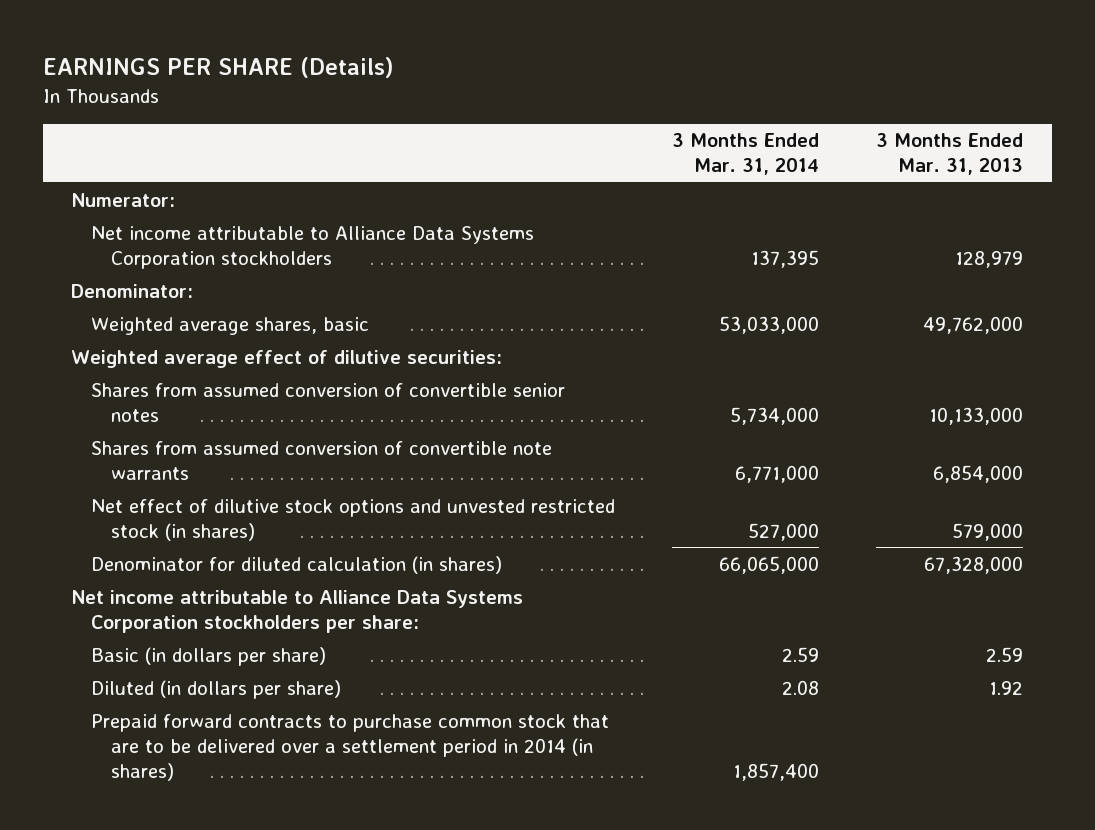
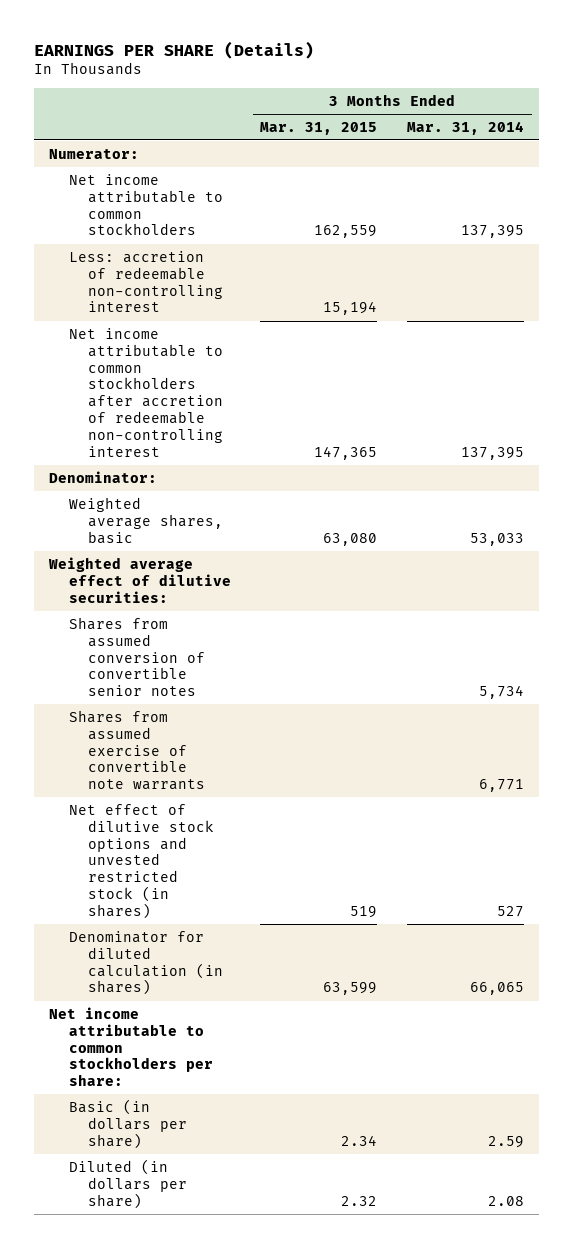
[876,133,1024,176] 3 Months Ended Mar. 31, 2013 -> none
none -> [260,121,378,135] Mar. 31, 2015
[91,225,535,269] Net income attributable to Alliance Data Systems Corporation stockholders -> [68,173,224,236] Net income attributable to common stockholders
none -> [68,250,224,313] Less: accretion of redeemable non-controlling interest
none -> [68,327,224,458] Net income attributable to common stockholders after accretion of redeemable non-controlling interest
[719,315,820,334] 53,033,000 -> [470,532,525,546] 53,033
[730,406,820,425] 5,734,000 -> [479,685,525,700] 5,734
[91,440,553,480] Shares from assumed conversion of convertible note warrants -> [68,709,206,791] Shares from assumed exercise of convertible note warrants
[735,464,820,483] 6,771,000 -> [479,779,525,793] 6,771
[748,522,820,541] 527,000 -> [497,906,525,918] 527
[719,555,820,574] 66,065,000 -> [470,982,525,996] 66,065
[71,589,524,633] Net income attributable to Alliance Data Systems Corporation stockholders per share: -> [49,1006,213,1087] Net income attributable to common stockholders per share:
[91,713,610,781] Prepaid forward contracts to purchase common stock that are to be delivered over a settlement period in 2014 (in shares) -> none

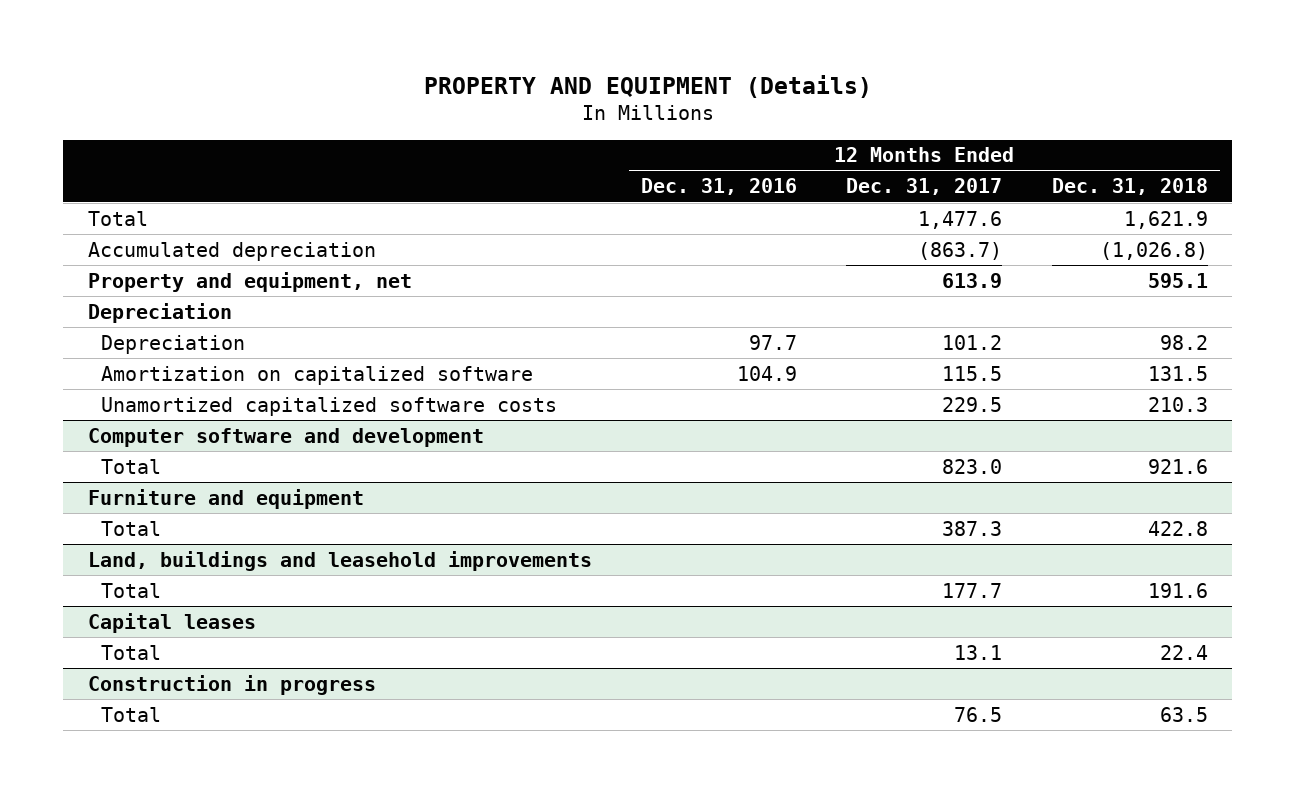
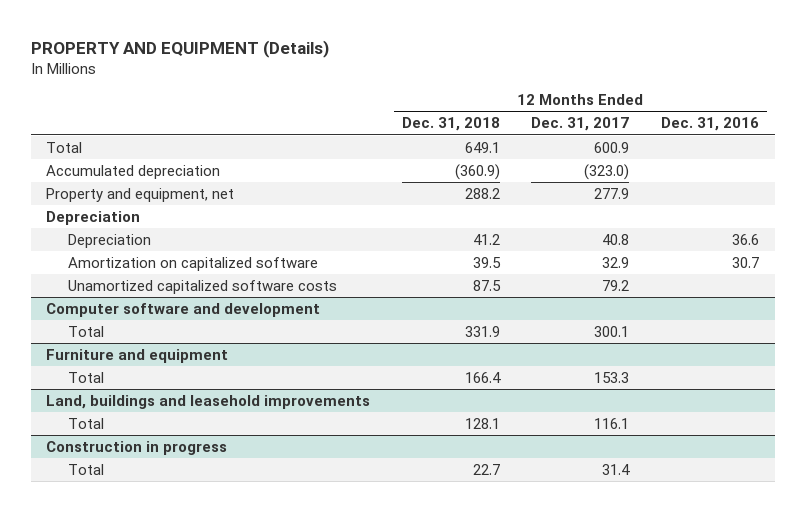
[918,210,1003,229] 1,477.6 -> [594,141,630,153] 600.9
[1123,210,1208,229] 1,621.9 -> [464,141,500,153] 649.1
[918,241,1003,260] (863.7) -> [584,163,630,180] (323.0)
[1099,241,1208,260] (1,026.8) -> [454,163,500,180] (360.9)
[942,272,1003,288] 613.9 -> [594,187,630,199] 277.9
[1147,272,1208,288] 595.1 -> [464,187,500,199] 288.2
[748,334,797,350] 97.7 -> [731,233,759,245] 36.6
[942,334,1003,350] 101.2 -> [602,233,630,245] 40.8
[1159,334,1208,350] 98.2 -> [472,233,500,245] 41.2
[736,365,797,381] 104.9 -> [731,256,759,268] 30.7
[942,365,1003,381] 115.5 -> [602,256,630,268] 32.9
[1147,365,1208,381] 131.5 -> [472,256,501,268] 39.5
[942,396,1003,412] 229.5 -> [602,279,630,291] 79.2
[1147,396,1208,412] 210.3 -> [472,279,501,291] 87.5
[942,458,1003,474] 823.0 -> [594,325,630,337] 300.1
[1147,458,1208,474] 921.6 -> [464,325,500,337] 331.9
[942,520,1003,536] 387.3 -> [594,371,630,383] 153.3
[1147,520,1208,536] 422.8 -> [464,371,501,383] 166.4
[87,612,256,633] Capital leases -> none
[101,644,162,660] Total -> none
[942,582,1003,598] 177.7 -> [594,417,630,429] 116.1
[1147,582,1208,598] 191.6 -> [464,417,500,429] 128.1
[954,706,1003,722] 76.5 -> [602,463,631,475] 31.4
[1159,706,1208,722] 63.5 -> [472,463,500,475] 22.7

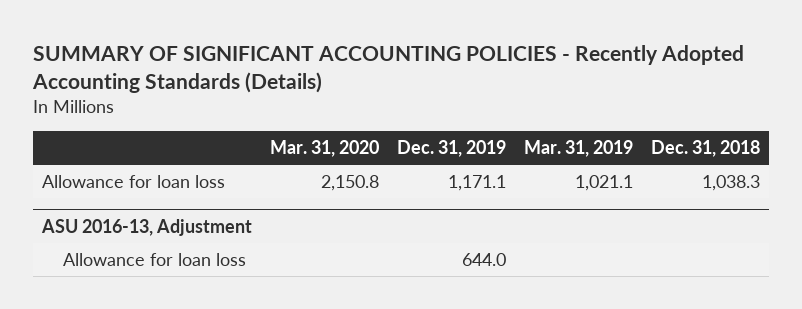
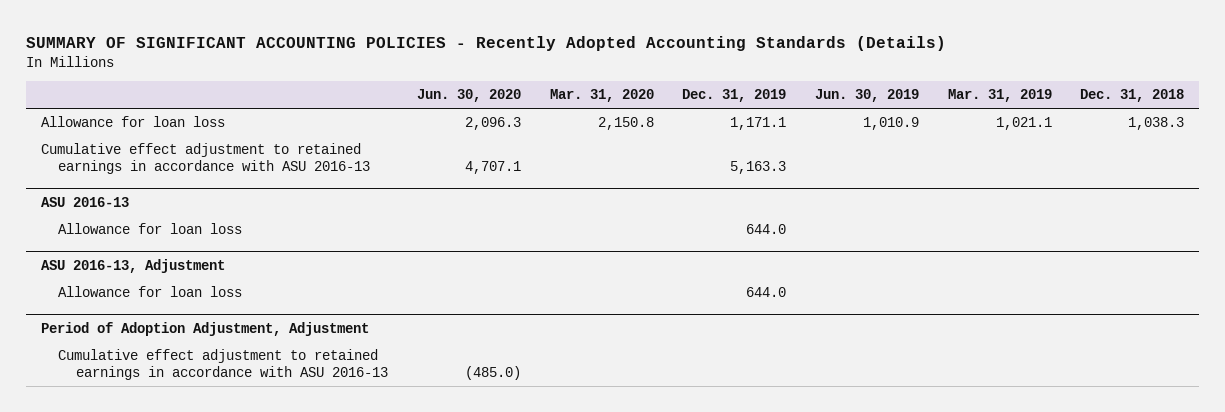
none -> [416,88,521,102] Jun. 30, 2020
none -> [814,88,919,102] Jun. 30, 2019
none -> [40,143,371,174] Cumulative effect adjustment to retained earnings in accordance with ASU 2016-13
none -> [40,196,129,207] ASU 2016-13
none -> [58,223,243,235] Allowance for loan loss
none -> [40,321,369,336] Period of Adoption Adjustment, Adjustment
none -> [58,349,389,380] Cumulative effect adjustment to retained earnings in accordance with ASU 2016-13

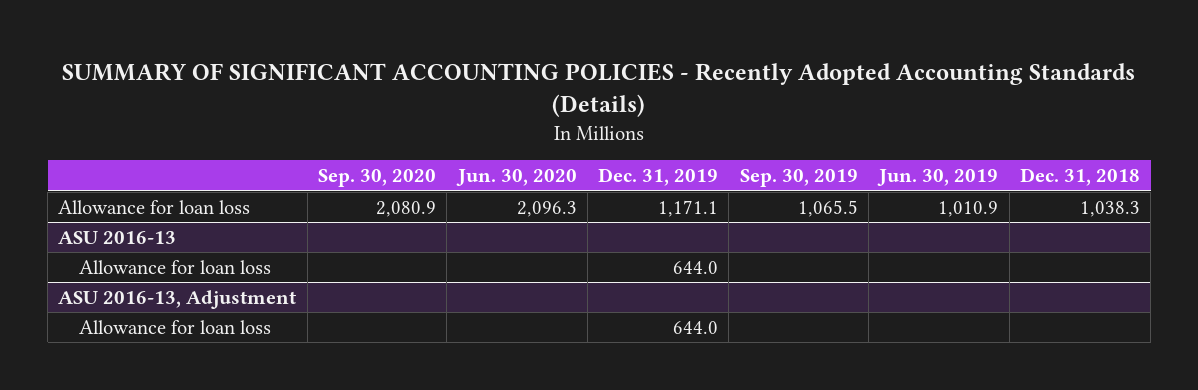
[549,88,654,102] Mar. 31, 2020 -> none
[947,88,1052,102] Mar. 31, 2019 -> none
none -> [317,169,436,188] Sep. 30, 2020
none -> [739,169,858,188] Sep. 30, 2019
[40,143,371,174] Cumulative effect adjustment to retained earnings in accordance with ASU 2016-13 -> none
[40,321,369,336] Period of Adoption Adjustment, Adjustment -> none
[58,349,389,380] Cumulative effect adjustment to retained earnings in accordance with ASU 2016-13 -> none

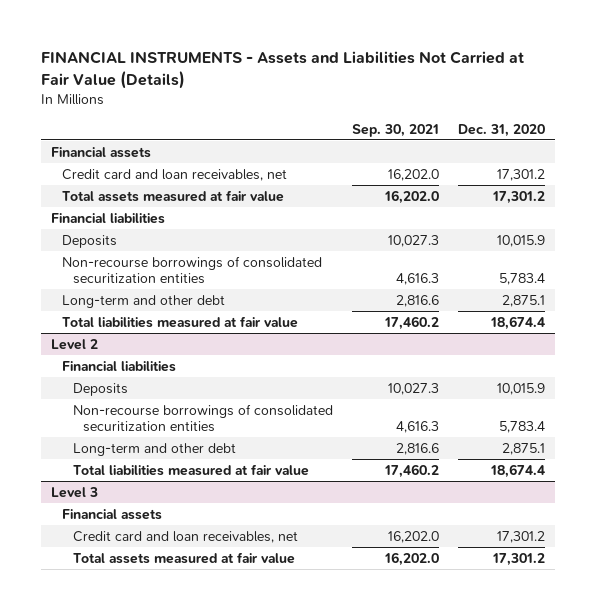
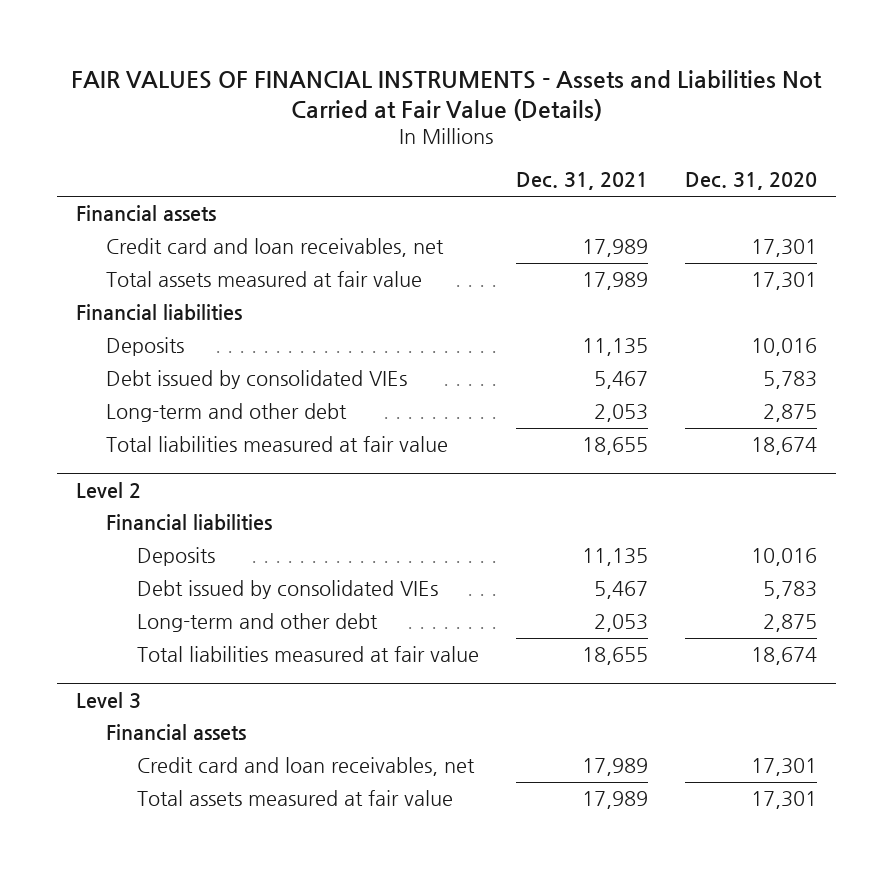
[41,51,525,89] FINANCIAL INSTRUMENTS - Assets and Liabilities Not Carried at Fair Value (Details) -> [71,70,823,122] FAIR VALUES OF FINANCIAL INSTRUMENTS - Assets and Liabilities Not Carried at Fair Value (Details)
[351,123,439,137] Sep. 30, 2021 -> none
none -> [515,172,648,191] Dec. 31, 2021
[497,168,546,181] 17,301.2 -> [750,239,817,258] 17,301
[492,190,546,204] 17,301.2 -> [750,272,817,291] 17,301
[61,255,322,284] Non-recourse borrowings of consolidated securitization entities -> none
[497,234,546,247] 10,015.9 -> [750,338,817,357] 10,016
none -> [106,370,408,390] Debt issued by consolidated VIEs
[502,294,546,307] 2,875.1 -> [762,404,817,423] 2,875
[490,315,546,330] 18,674.4 -> [750,437,817,456] 18,674
[72,403,333,432] Non-recourse borrowings of consolidated securitization entities -> none
[497,382,546,395] 10,015.9 -> [750,548,817,567] 10,016
none -> [136,580,438,600] Debt issued by consolidated VIEs
[502,442,546,455] 2,875.1 -> [762,614,817,633] 2,875
[490,463,546,478] 18,674.4 -> [750,647,817,666] 18,674
[497,530,546,543] 17,301.2 -> [750,758,817,777] 17,301
[492,552,546,566] 17,301.2 -> [750,791,817,810] 17,301

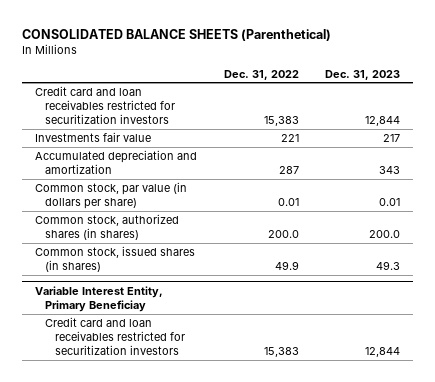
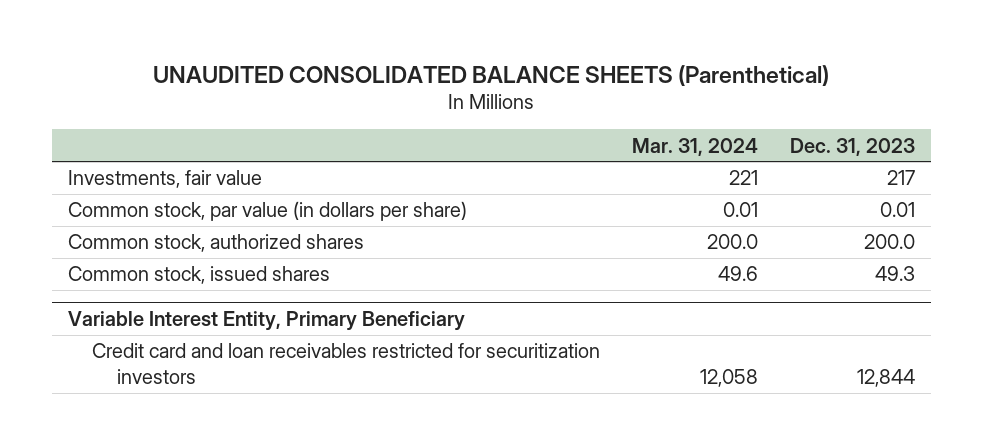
[21,28,331,41] CONSOLIDATED BALANCE SHEETS (Parenthetical) -> [153,64,830,86] UNAUDITED CONSOLIDATED BALANCE SHEETS (Parenthetical)
[223,69,299,80] Dec. 31, 2022 -> none
none -> [632,137,759,156] Mar. 31, 2024
[34,85,175,124] Credit card and loan receivables restricted for securitization investors -> none
[34,149,197,174] Accumulated depreciation and amortization -> none
[34,131,151,142] Investments fair value -> [67,170,262,189] Investments, fair value
[34,213,179,240] Common stock, authorized shares (in shares) -> [67,234,364,253] Common stock, authorized shares
[34,245,195,272] Common stock, issued shares (in shares) -> [67,266,330,285] Common stock, issued shares
[34,285,163,312] Variable Interest Entity, Primary Beneficiay -> [67,311,465,332] Variable Interest Entity, Primary Beneficiary

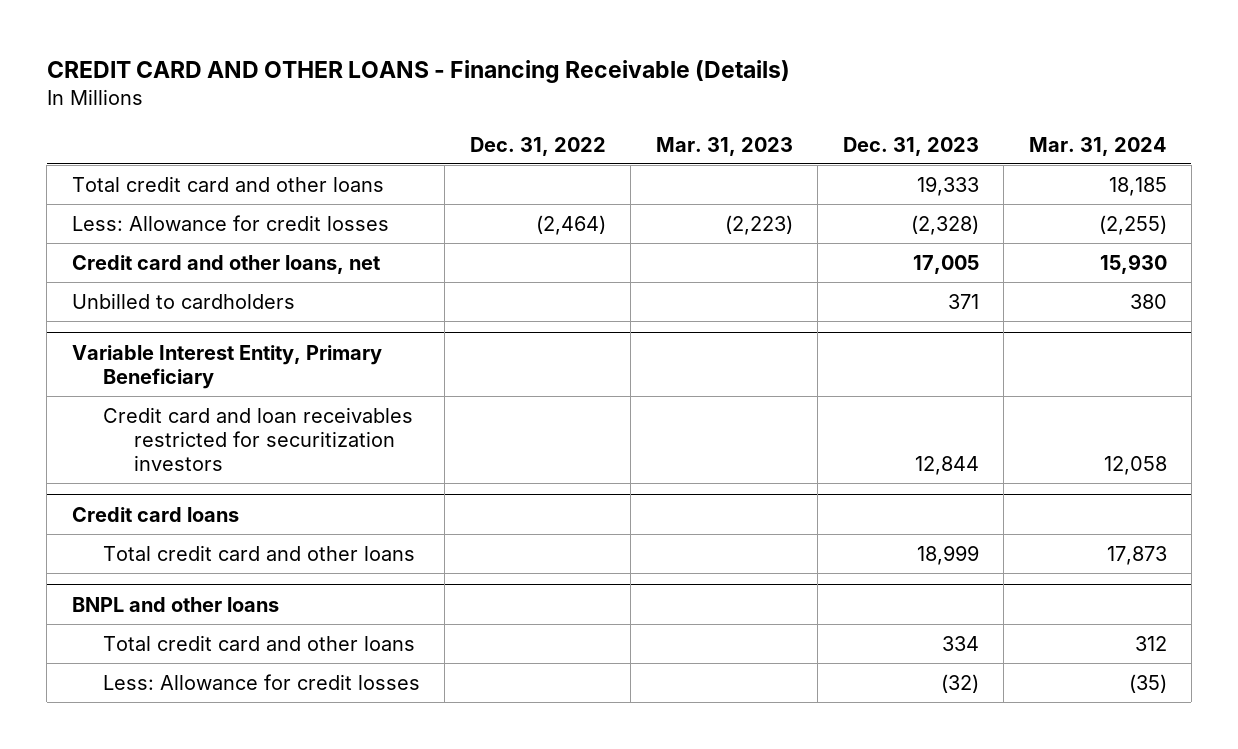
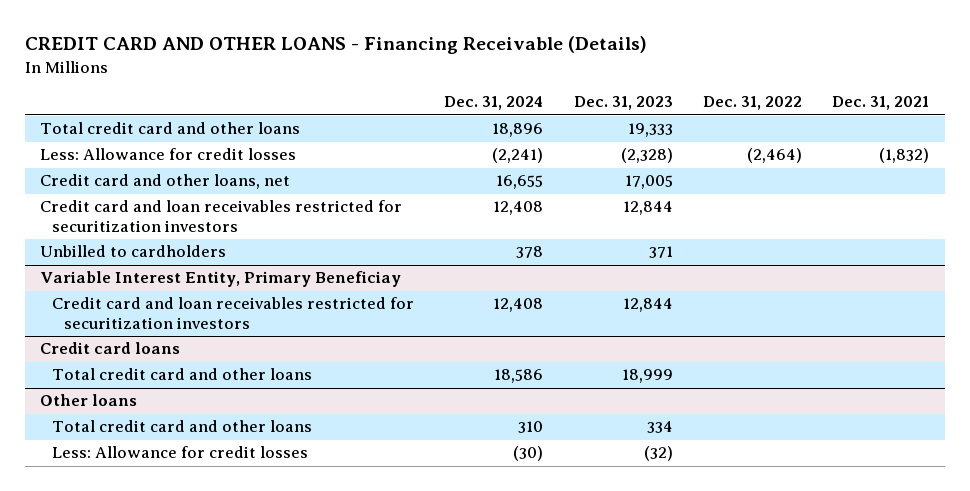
[655,136,793,156] Mar. 31, 2023 -> none
[1028,136,1167,156] Mar. 31, 2024 -> none
none -> [444,96,544,111] Dec. 31, 2024
none -> [832,96,930,111] Dec. 31, 2021
none -> [40,200,403,232] Credit card and loan receivables restricted for securitization investors
[71,344,382,389] Variable Interest Entity, Primary Beneficiary -> [40,271,402,288] Variable Interest Entity, Primary Beneficiay
[71,596,279,612] BNPL and other loans -> [40,394,138,407] Other loans

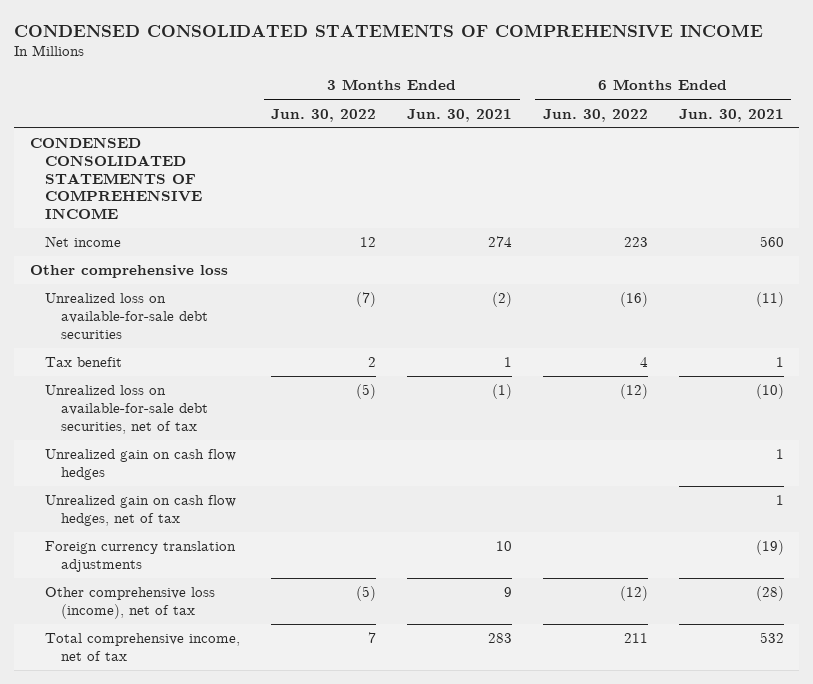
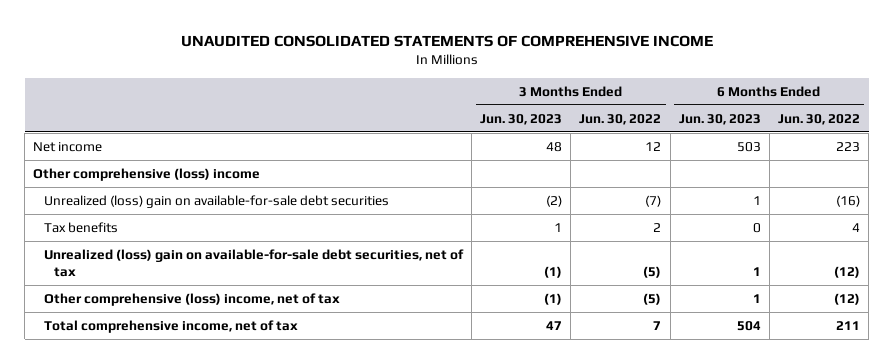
[14,23,764,37] CONDENSED CONSOLIDATED STATEMENTS OF COMPREHENSIVE INCOME -> [180,34,713,47] UNAUDITED CONSOLIDATED STATEMENTS OF COMPREHENSIVE INCOME
[406,108,512,122] Jun. 30, 2021 -> none
[678,108,784,122] Jun. 30, 2021 -> none
none -> [480,113,563,125] Jun. 30, 2023
none -> [678,113,761,125] Jun. 30, 2023
[29,137,203,220] CONDENSED CONSOLIDATED STATEMENTS OF COMPREHENSIVE INCOME -> none
[45,449,237,480] Unrealized gain on cash flow hedges -> none
[45,495,237,526] Unrealized gain on cash flow hedges, net of tax -> none
[45,541,237,572] Foreign currency translation adjustments -> none
[29,265,228,279] Other comprehensive loss -> [33,167,261,181] Other comprehensive (loss) income
[45,293,209,339] Unrealized loss on available-for-sale debt securities -> [43,194,389,208] Unrealized (loss) gain on available-for-sale debt securities
[45,357,123,368] Tax benefit -> [43,221,118,233] Tax benefits
[45,385,209,434] Unrealized loss on available-for-sale debt securities, net of tax -> [43,248,464,277] Unrealized (loss) gain on available-for-sale debt securities, net of tax
[45,587,216,619] Other comprehensive loss (income), net of tax -> [43,292,340,306] Other comprehensive (loss) income, net of tax

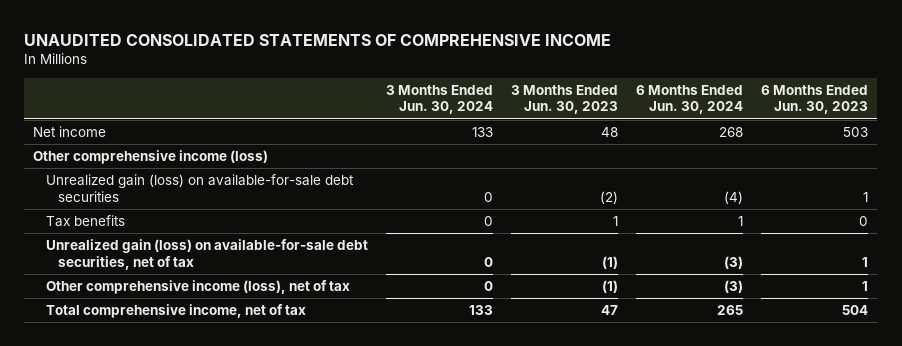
[579,113,662,125] Jun. 30, 2022 -> none
[777,113,860,125] Jun. 30, 2022 -> none
none -> [385,85,493,115] 3 Months Ended Jun. 30, 2024
none -> [636,85,744,115] 6 Months Ended Jun. 30, 2024
[33,167,261,181] Other comprehensive (loss) income -> [33,150,269,165] Other comprehensive income (loss)
[43,194,389,208] Unrealized (loss) gain on available-for-sale debt securities -> [45,174,354,202] Unrealized gain (loss) on available-for-sale debt securities
[43,248,464,277] Unrealized (loss) gain on available-for-sale debt securities, net of tax -> [45,239,368,270] Unrealized gain (loss) on available-for-sale debt securities, net of tax
[43,292,340,306] Other comprehensive (loss) income, net of tax -> [45,280,350,295] Other comprehensive income (loss), net of tax

